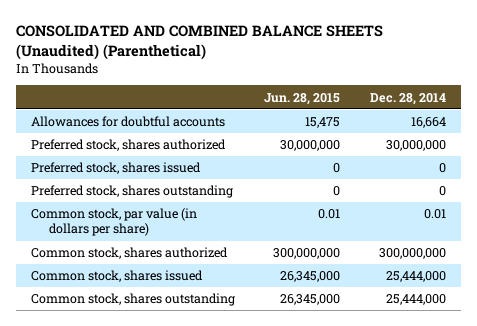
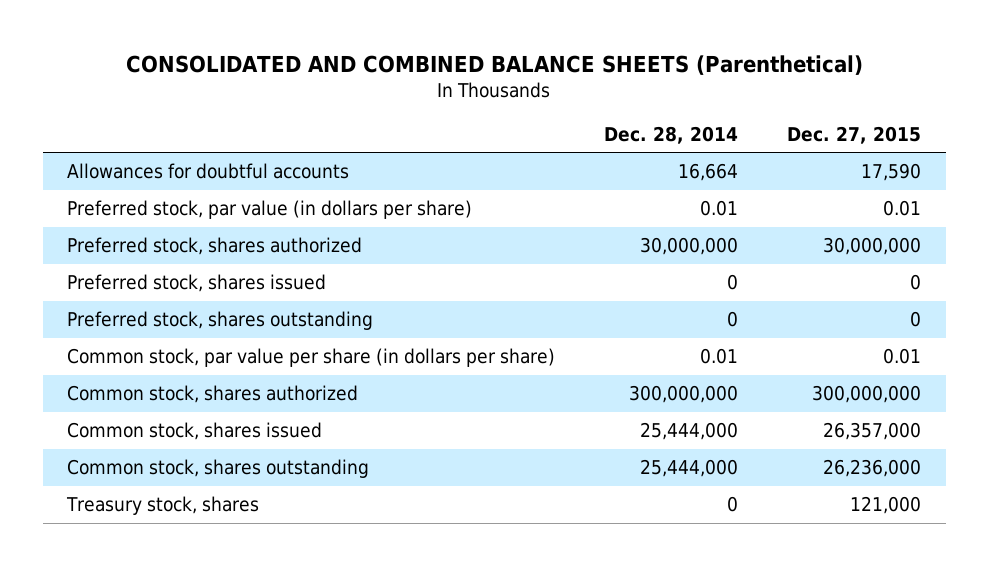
[16,24,384,60] CONSOLIDATED AND COMBINED BALANCE SHEETS (Unaudited) (Parenthetical) -> [126,54,864,75] CONSOLIDATED AND COMBINED BALANCE SHEETS (Parenthetical)
[264,92,341,105] Jun. 28, 2015 -> none
none -> [787,125,922,144] Dec. 27, 2015
none -> [67,200,473,220] Preferred stock, par value (in dollars per share)
[30,208,197,237] Common stock, par value (in dollars per share) -> [67,348,556,368] Common stock, par value per share (in dollars per share)
none -> [66,496,260,516] Treasury stock, shares

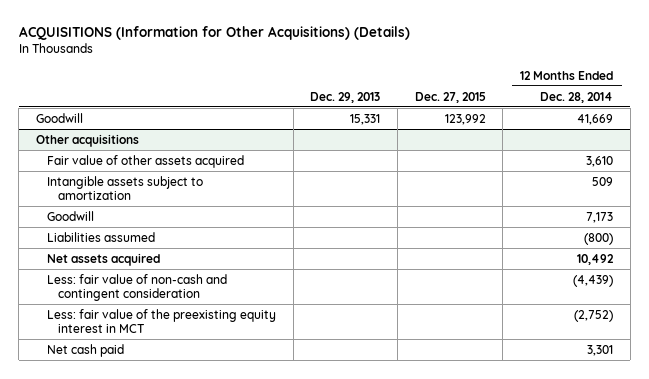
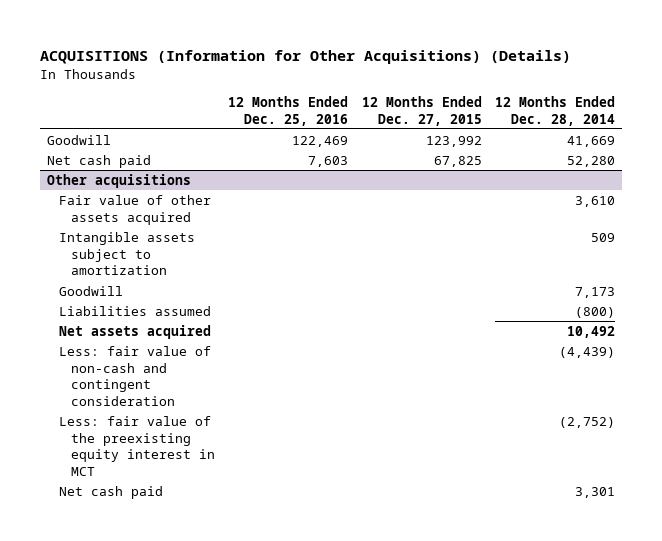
[310,91,381,103] Dec. 29, 2013 -> none
[414,91,486,103] Dec. 27, 2015 -> none
none -> [228,95,349,126] 12 Months Ended Dec. 25, 2016
none -> [361,95,482,126] 12 Months Ended Dec. 27, 2015
none -> [47,154,152,168] Net cash paid

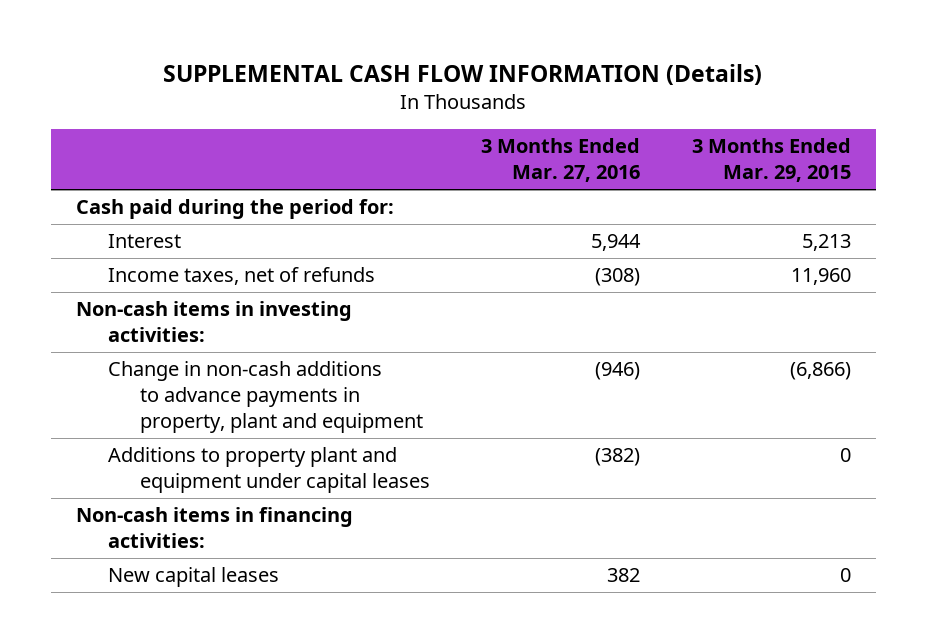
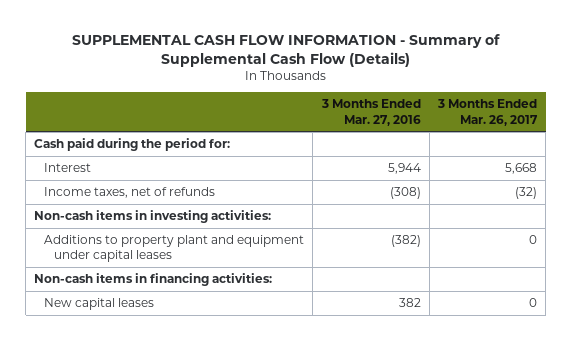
[163,63,763,85] SUPPLEMENTAL CASH FLOW INFORMATION (Details) -> [71,33,500,67] SUPPLEMENTAL CASH FLOW INFORMATION - Summary of Supplemental Cash Flow (Details)
[691,138,851,183] 3 Months Ended Mar. 29, 2015 -> none
none -> [437,99,539,126] 3 Months Ended Mar. 26, 2017
[108,361,424,434] Change in non-cash additions to advance payments in property, plant and equipment -> none

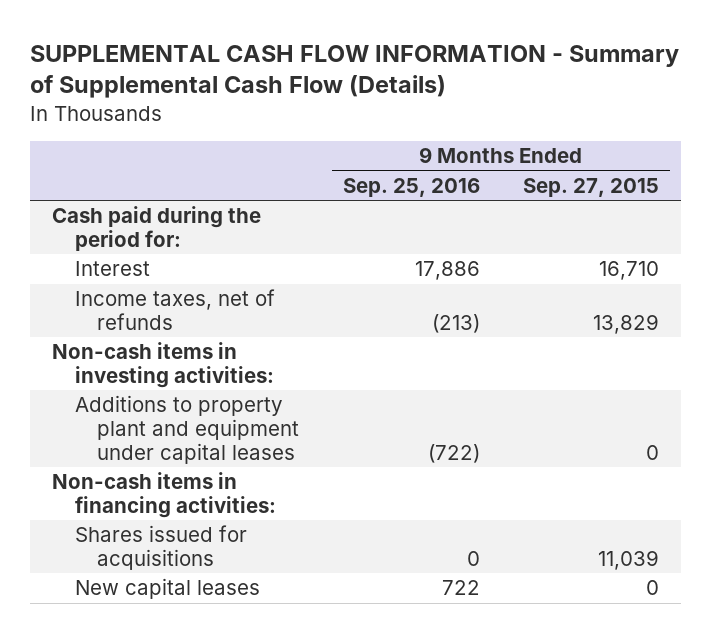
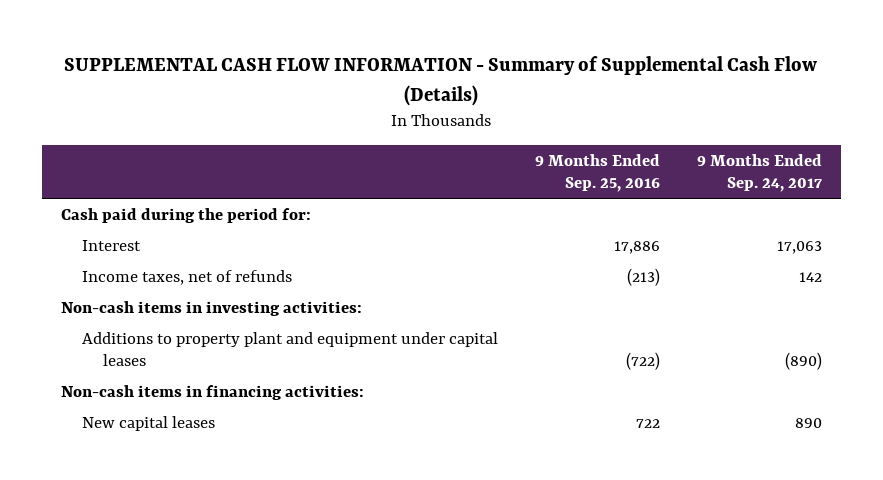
[523,177,660,197] Sep. 27, 2015 -> none
none -> [697,153,823,193] 9 Months Ended Sep. 24, 2017
[74,525,247,570] Shares issued for acquisitions -> none

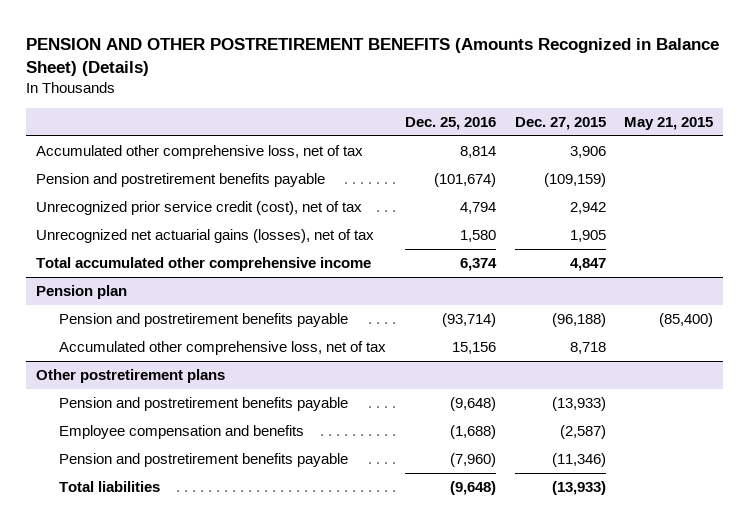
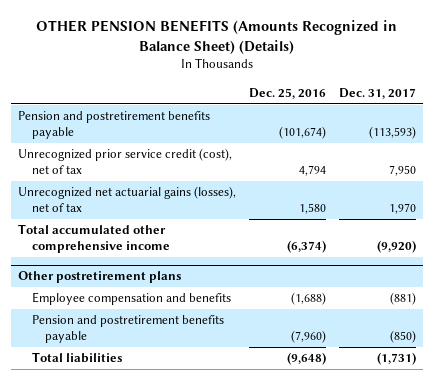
[26,37,720,76] PENSION AND OTHER POSTRETIREMENT BENEFITS (Amounts Recognized in Balance Sheet) (Details) -> [36,20,398,55] OTHER PENSION BENEFITS (Amounts Recognized in Balance Sheet) (Details)
[514,117,606,131] Dec. 27, 2015 -> none
[624,117,714,131] May 21, 2015 -> none
none -> [339,87,417,99] Dec. 31, 2017
[35,144,363,159] Accumulated other comprehensive loss, net of tax -> none
[35,284,127,299] Pension plan -> none
[59,312,349,327] Pension and postretirement benefits payable -> none
[59,340,387,355] Accumulated other comprehensive loss, net of tax -> none
[460,257,498,271] 6,374 -> [287,240,327,254] (6,374)
[59,396,349,411] Pension and postretirement benefits payable -> none

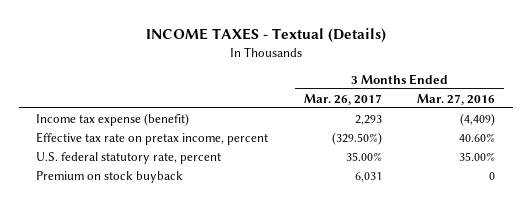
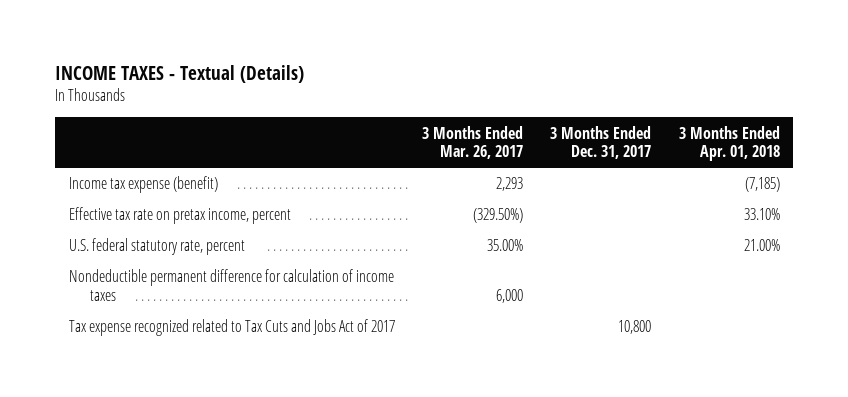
[417,93,496,105] Mar. 27, 2016 -> none
none -> [550,125,652,160] 3 Months Ended Dec. 31, 2017
none -> [678,125,780,162] 3 Months Ended Apr. 01, 2018
[36,170,184,183] Premium on stock buyback -> none
none -> [68,269,394,301] Nondeductible permanent difference for calculation of income taxes
none -> [68,319,395,337] Tax expense recognized related to Tax Cuts and Jobs Act of 2017

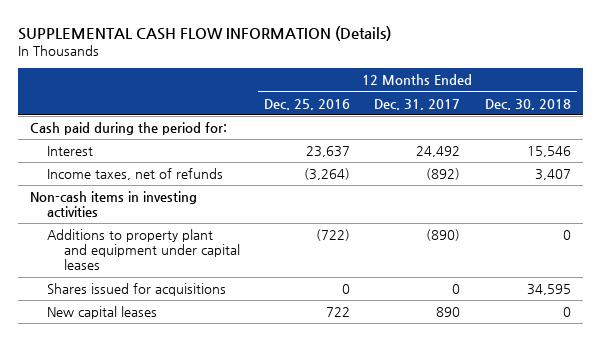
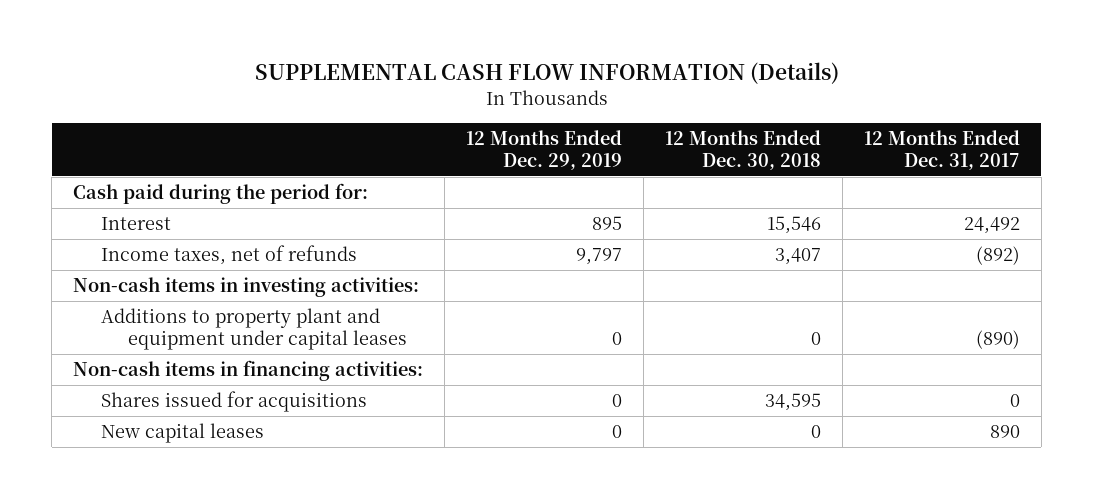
[263,98,350,110] Dec. 25, 2016 -> none
none -> [466,130,623,170] 12 Months Ended Dec. 29, 2019
[29,191,197,218] Non-cash items in investing activities -> [73,277,420,298] Non-cash items in investing activities:
none -> [73,360,424,382] Non-cash items in financing activities:

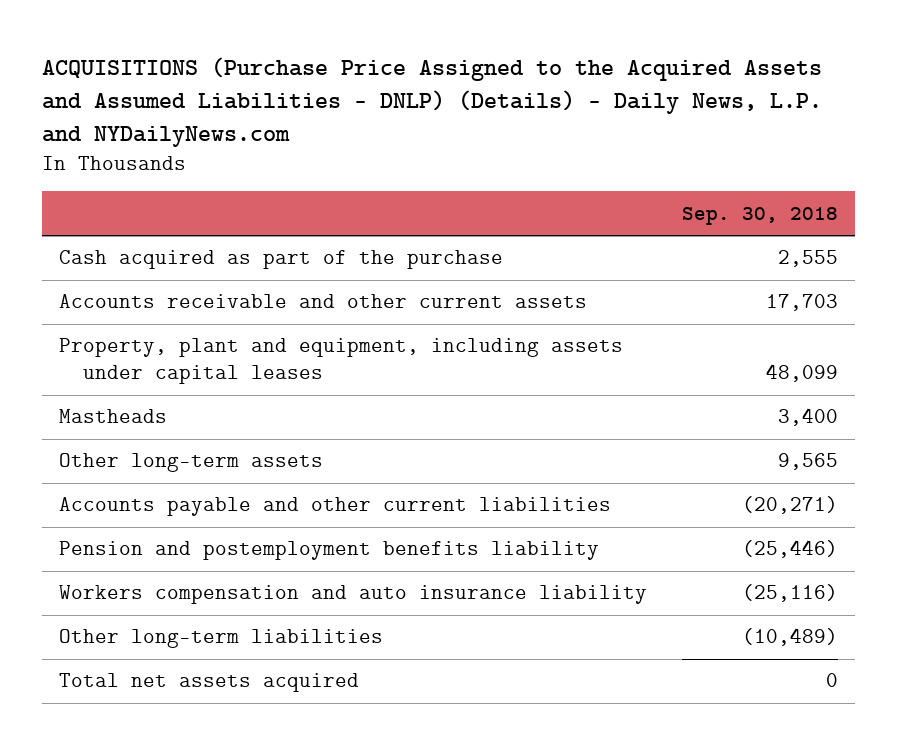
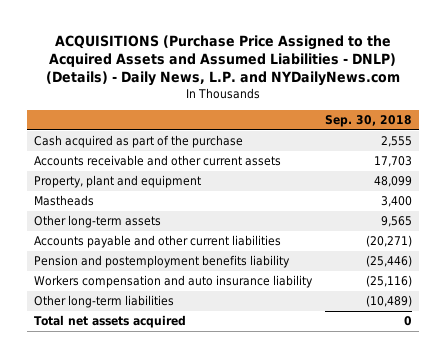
[59,338,624,385] Property, plant and equipment, including assets under capital leases -> [34,175,202,189] Property, plant and equipment

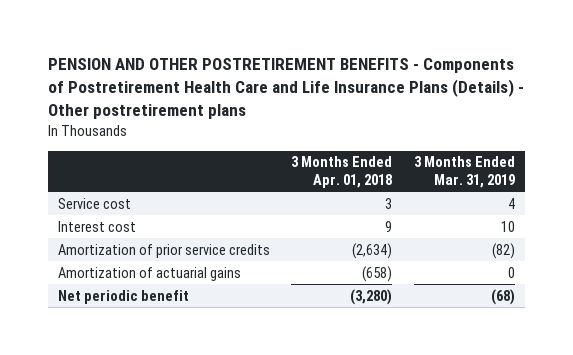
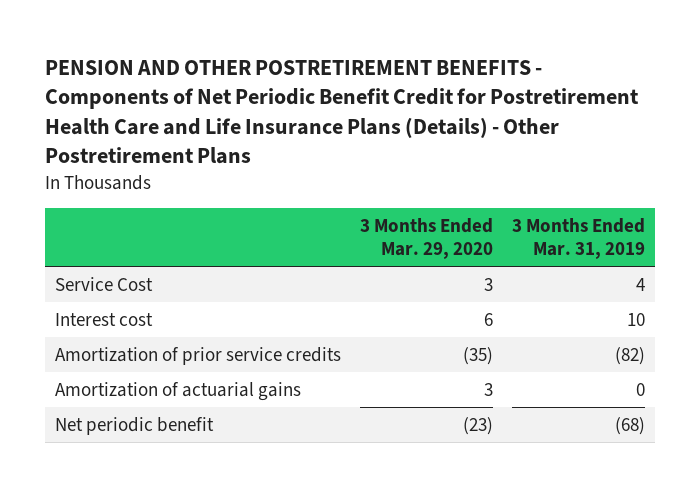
[47,58,524,120] PENSION AND OTHER POSTRETIREMENT BENEFITS - Components of Postretirement Health Care and Life Insurance Plans (Details) - Other postretirement plans -> [45,59,640,165] PENSION AND OTHER POSTRETIREMENT BENEFITS - Components of Net Periodic Benefit Credit for Postretirement Health Care and Life Insurance Plans (Details) - Other Postretirement Plans
[291,156,393,189] 3 Months Ended Apr. 01, 2018 -> none
none -> [360,217,494,259] 3 Months Ended Mar. 29, 2020
[58,197,132,209] Service cost -> [54,276,153,291] Service Cost

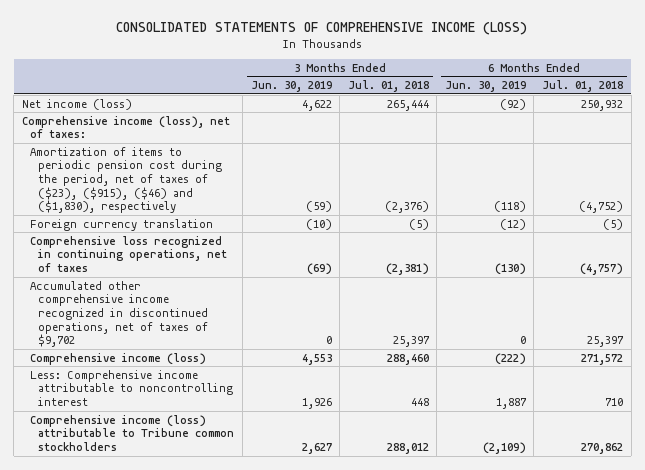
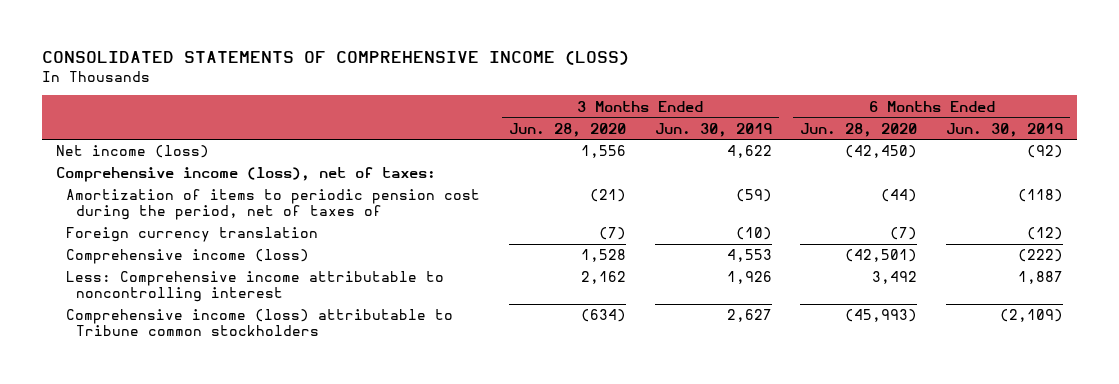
[347,80,429,93] Jul. 01, 2018 -> none
[541,80,623,93] Jul. 01, 2018 -> none
none -> [508,122,626,137] Jun. 28, 2020
none -> [800,122,918,137] Jun. 28, 2020
[30,146,223,214] Amortization of items to periodic pension cost during the period, net of taxes of ($23), ($915), ($46) and ($1,830), respectively -> [66,189,481,221] Amortization of items to periodic pension cost during the period, net of taxes of
[30,235,228,273] Comprehensive loss recognized in continuing operations, net of taxes -> none
[30,280,209,348] Accumulated other comprehensive income recognized in discontinued operations, net of taxes of $9,702 -> none

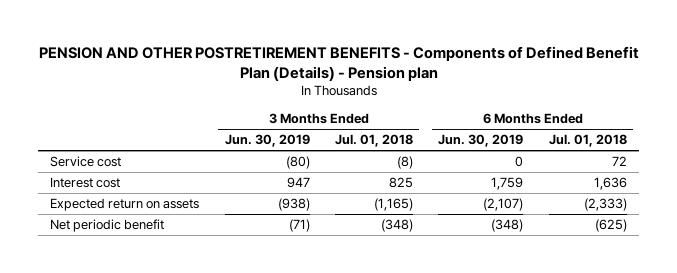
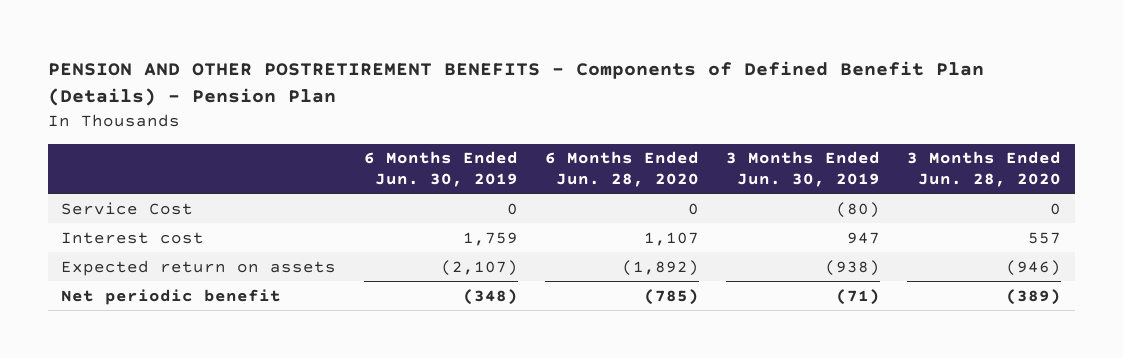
[38,45,639,81] PENSION AND OTHER POSTRETIREMENT BENEFITS - Components of Defined Benefit Plan (Details) - Pension plan -> [47,61,984,107] PENSION AND OTHER POSTRETIREMENT BENEFITS - Components of Defined Benefit Plan (Details) - Pension Plan
[335,134,414,148] Jul. 01, 2018 -> none
[548,134,627,148] Jul. 01, 2018 -> none
none -> [544,151,699,188] 6 Months Ended Jun. 28, 2020
none -> [907,151,1062,188] 3 Months Ended Jun. 28, 2020
[50,156,122,168] Service cost -> [61,201,194,215] Service Cost

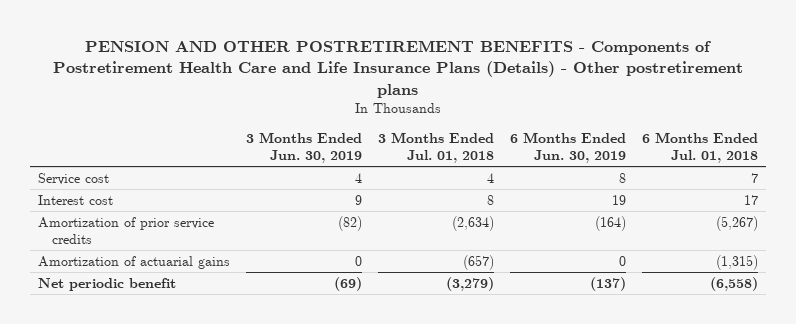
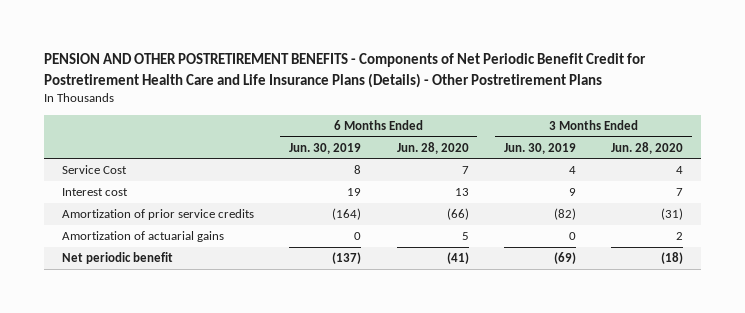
[53,39,744,98] PENSION AND OTHER POSTRETIREMENT BENEFITS - Components of Postretirement Health Care and Life Insurance Plans (Details) - Other postretirement plans -> [44,53,647,88] PENSION AND OTHER POSTRETIREMENT BENEFITS - Components of Net Periodic Benefit Credit for Postretirement Health Care and Life Insurance Plans (Details) - Other Postretirement Plans
[378,131,495,164] 3 Months Ended Jul. 01, 2018 -> none
[641,131,758,164] 6 Months Ended Jul. 01, 2018 -> none
none -> [396,141,469,154] Jun. 28, 2020
none -> [611,141,684,154] Jun. 28, 2020
[38,172,110,185] Service cost -> [61,165,127,175] Service Cost

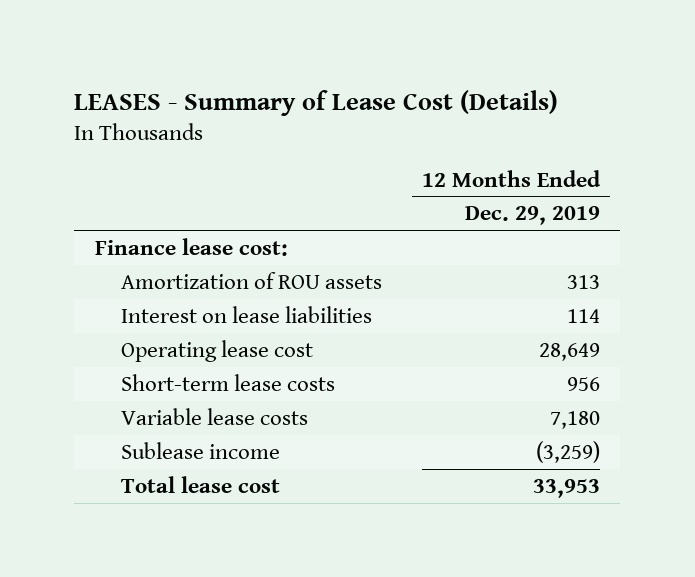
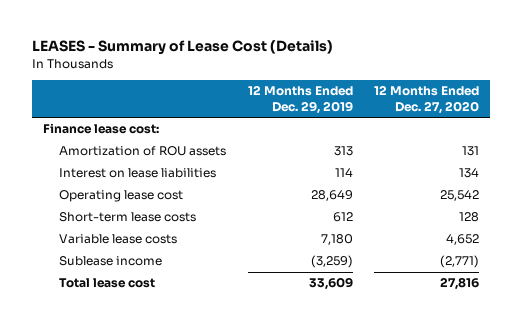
none -> [373,85,479,115] 12 Months Ended Dec. 27, 2020
[567,376,601,391] 956 -> [332,212,353,223] 612
[533,478,601,498] 33,953 -> [308,277,353,291] 33,609

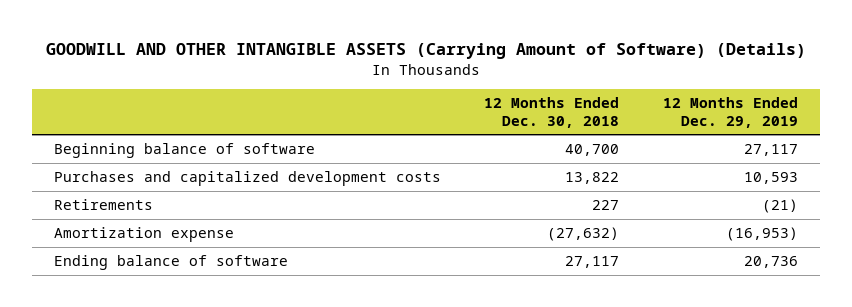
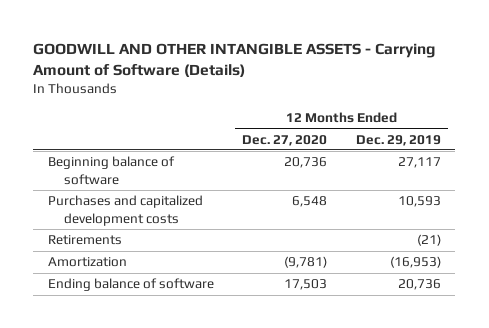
[45,42,806,59] GOODWILL AND OTHER INTANGIBLE ASSETS (Carrying Amount of Software) (Details) -> [33,43,436,78] GOODWILL AND OTHER INTANGIBLE ASSETS - Carrying Amount of Software (Details)
[484,97,620,128] 12 Months Ended Dec. 30, 2018 -> none
none -> [242,134,328,146] Dec. 27, 2020
[54,227,235,243] Amortization expense -> [47,257,127,268] Amortization

